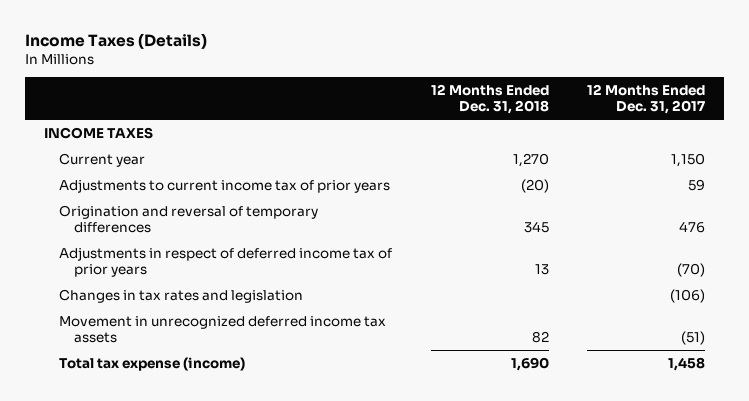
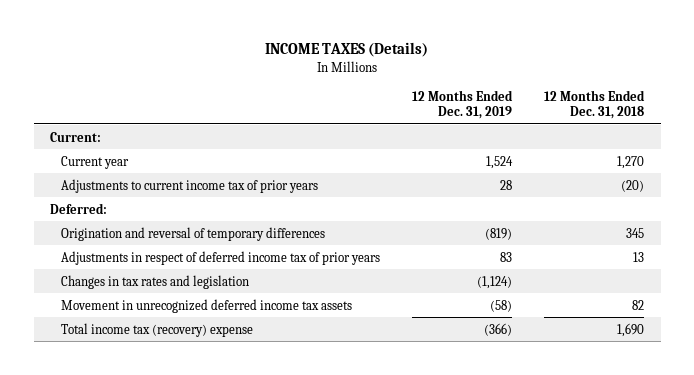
[25,33,208,50] Income Taxes (Details) -> [265,41,429,57] INCOME TAXES (Details)
[586,84,705,115] 12 Months Ended Dec. 31, 2017 -> none
none -> [412,90,514,120] 12 Months Ended Dec. 31, 2019
[44,126,154,139] INCOME TAXES -> none
none -> [49,131,101,142] Current:
none -> [49,202,107,214] Deferred:
[59,356,246,371] Total tax expense (income) -> [61,322,254,337] Total income tax (recovery) expense

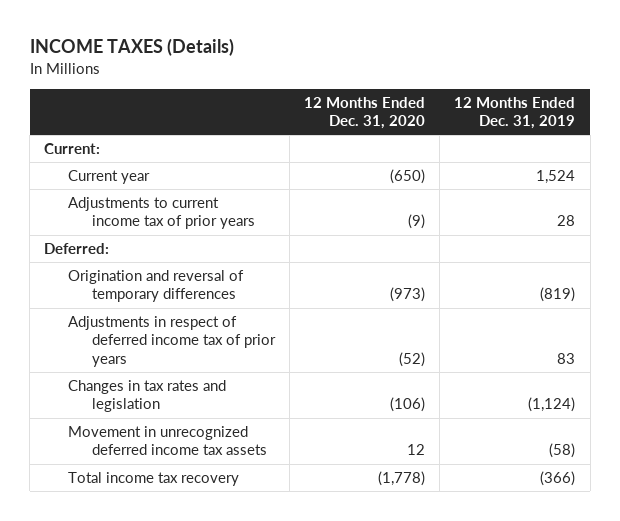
[544,90,646,120] 12 Months Ended Dec. 31, 2018 -> none
none -> [303,96,425,129] 12 Months Ended Dec. 31, 2020
[61,322,254,337] Total income tax (recovery) expense -> [67,472,239,487] Total income tax recovery

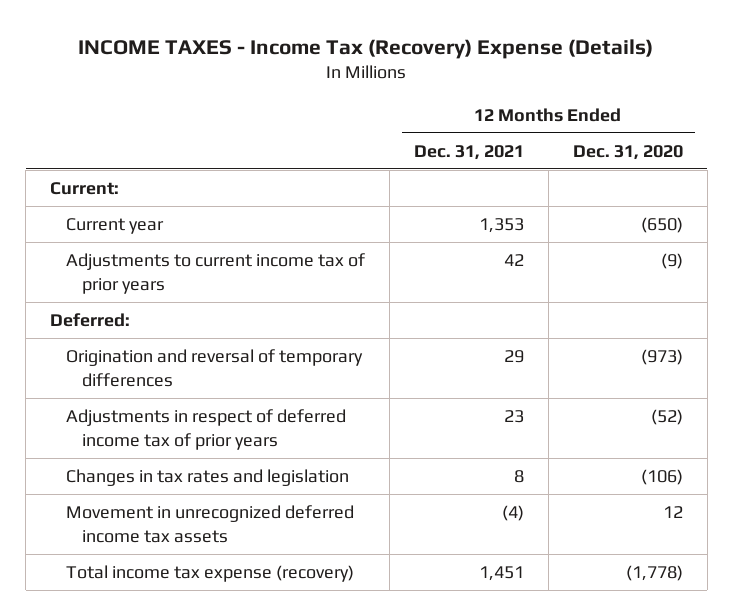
[29,38,234,57] INCOME TAXES (Details) -> [78,38,654,59] INCOME TAXES - Income Tax (Recovery) Expense (Details)
[454,96,576,129] 12 Months Ended Dec. 31, 2019 -> none
none -> [413,144,524,160] Dec. 31, 2021
[67,472,239,487] Total income tax recovery -> [66,565,355,583] Total income tax expense (recovery)

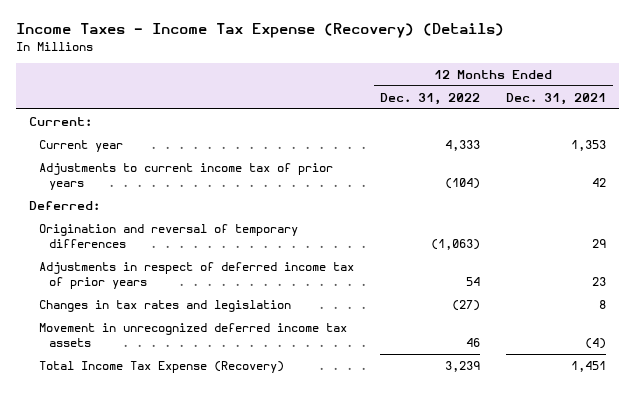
[78,38,654,59] INCOME TAXES - Income Tax (Recovery) Expense (Details) -> [15,23,504,39] Income Taxes - Income Tax Expense (Recovery) (Details)
[572,144,683,160] Dec. 31, 2020 -> none
none -> [380,92,481,105] Dec. 31, 2022
[66,565,355,583] Total income tax expense (recovery) -> [39,361,285,374] Total Income Tax Expense (Recovery)

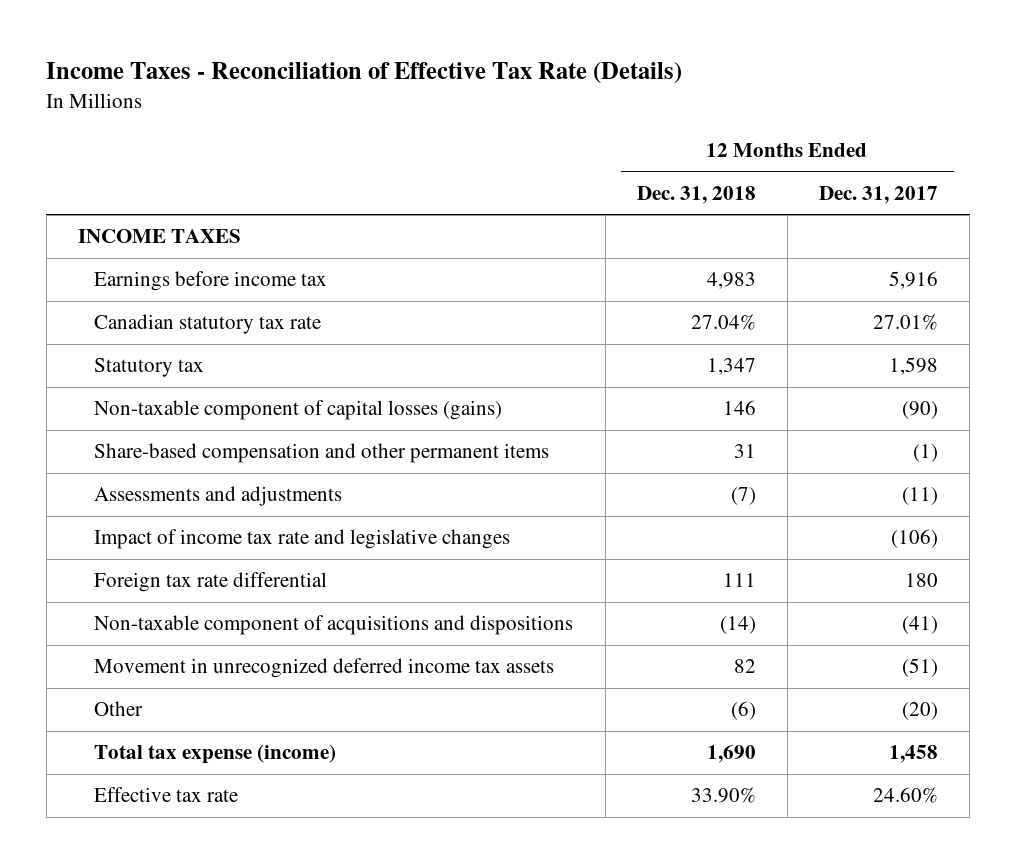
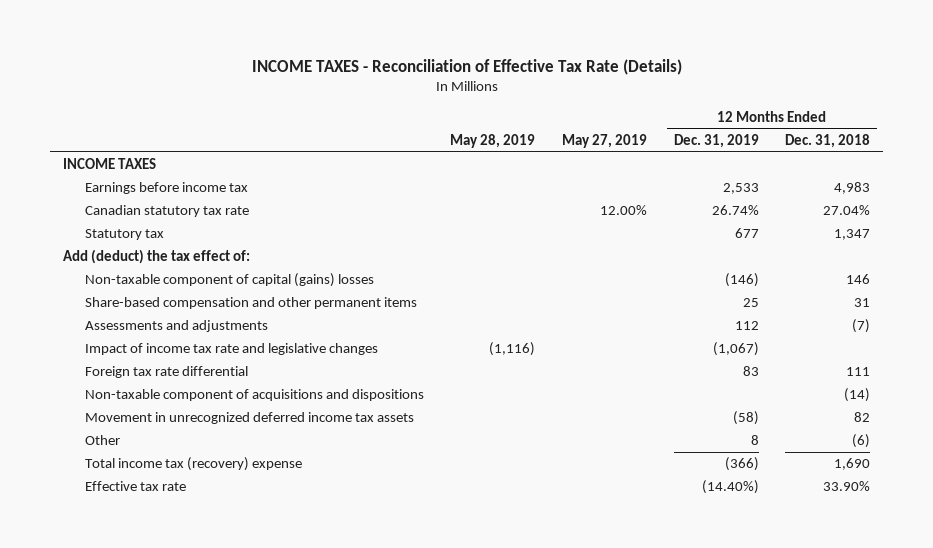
[46,62,683,85] Income Taxes - Reconciliation of Effective Tax Rate (Details) -> [251,58,682,75] INCOME TAXES - Reconciliation of Effective Tax Rate (Details)
[819,185,939,204] Dec. 31, 2017 -> none
none -> [450,133,536,148] May 28, 2019
none -> [561,133,647,148] May 27, 2019
none -> [673,133,759,148] Dec. 31, 2019
none -> [62,249,250,265] Add (deduct) the tax effect of:
[94,400,503,421] Non-taxable component of capital losses (gains) -> [84,273,374,288] Non-taxable component of capital (gains) losses
[94,744,337,765] Total tax expense (income) -> [84,457,302,472] Total income tax (recovery) expense

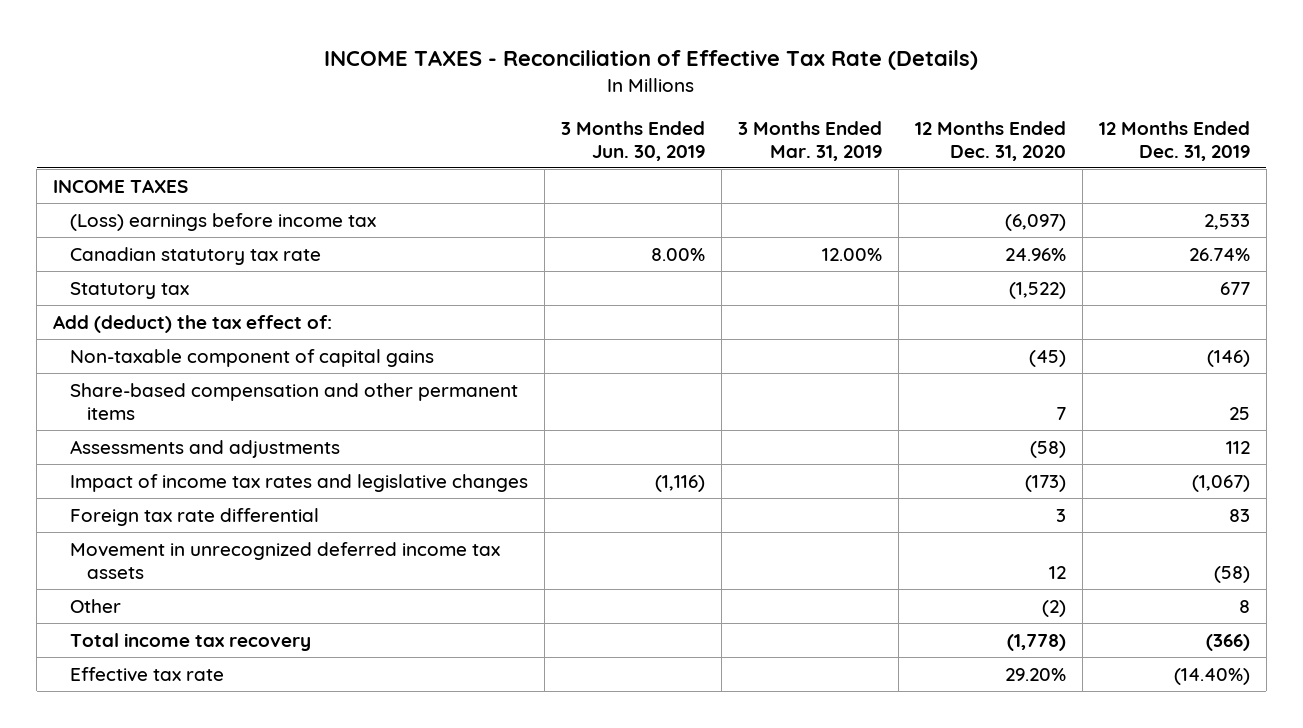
[450,133,536,148] May 28, 2019 -> none
[561,133,647,148] May 27, 2019 -> none
[785,133,871,148] Dec. 31, 2018 -> none
none -> [560,120,705,161] 3 Months Ended Jun. 30, 2019
none -> [737,120,882,161] 3 Months Ended Mar. 31, 2019
none -> [914,120,1066,161] 12 Months Ended Dec. 31, 2020
[84,182,248,195] Earnings before income tax -> [69,212,376,231] (Loss) earnings before income tax
[84,273,374,288] Non-taxable component of capital (gains) losses -> [69,348,434,367] Non-taxable component of capital gains
[84,343,378,356] Impact of income tax rate and legislative changes -> [69,473,528,492] Impact of income tax rates and legislative changes
[84,389,424,402] Non-taxable component of acquisitions and dispositions -> none
[84,457,302,472] Total income tax (recovery) expense -> [69,632,311,651] Total income tax recovery

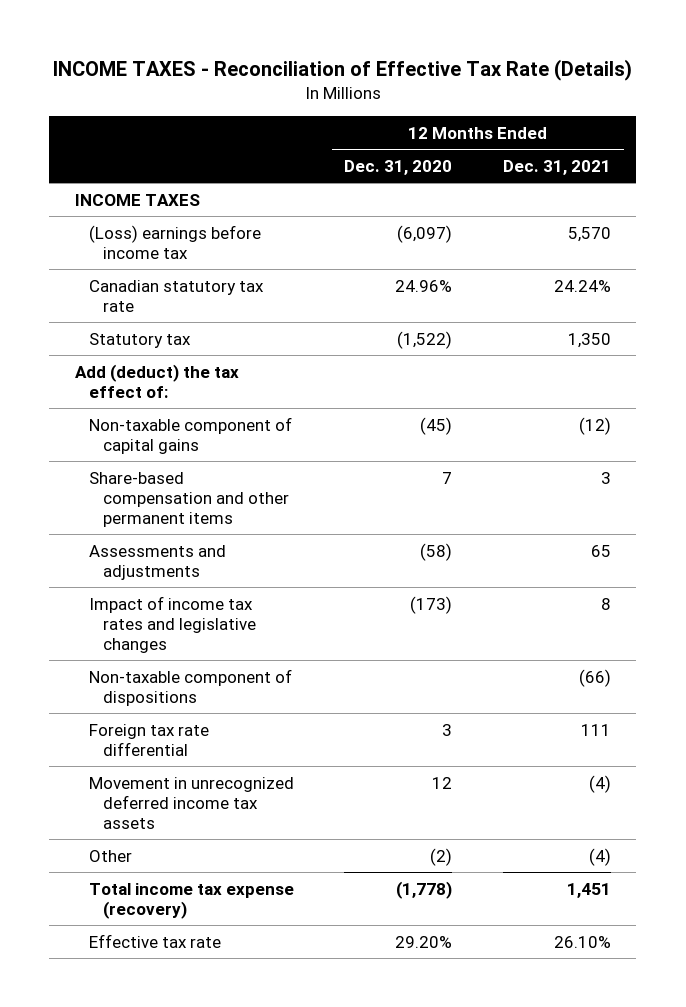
[560,120,705,161] 3 Months Ended Jun. 30, 2019 -> none
[737,120,882,161] 3 Months Ended Mar. 31, 2019 -> none
[1098,120,1250,161] 12 Months Ended Dec. 31, 2019 -> none
none -> [503,159,612,175] Dec. 31, 2021
none -> [88,668,292,706] Non-taxable component of dispositions
[69,632,311,651] Total income tax recovery -> [88,882,294,919] Total income tax expense (recovery)

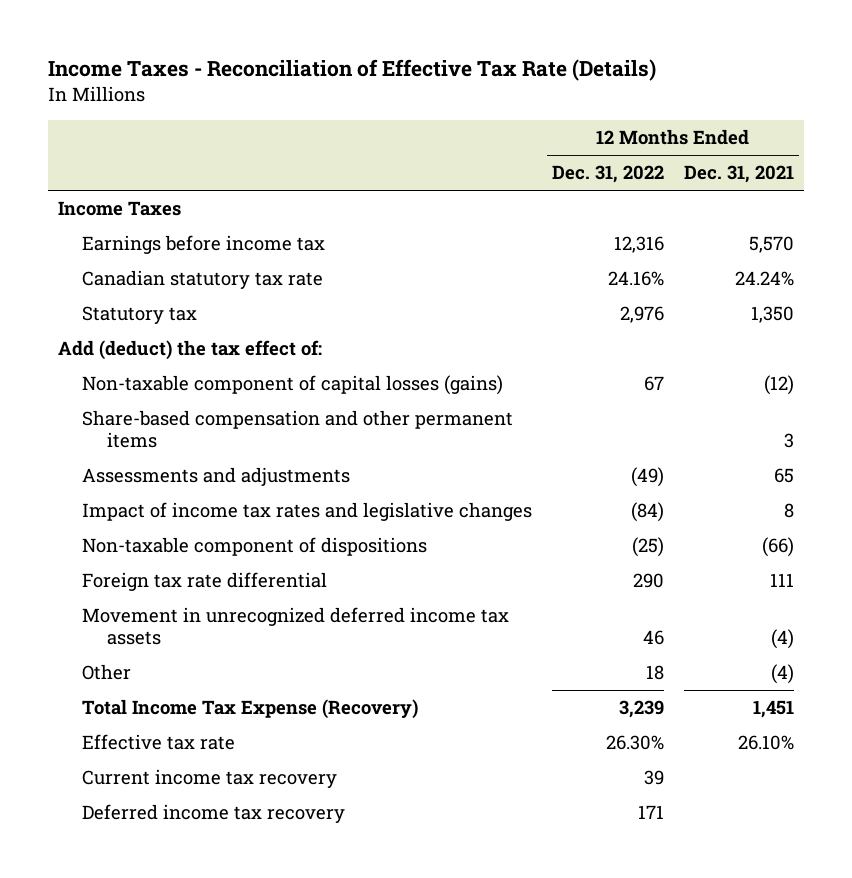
[52,58,632,81] INCOME TAXES - Reconciliation of Effective Tax Rate (Details) -> [47,59,656,82] Income Taxes - Reconciliation of Effective Tax Rate (Details)
[344,159,453,175] Dec. 31, 2020 -> none
none -> [552,165,665,184] Dec. 31, 2022
[74,193,200,206] INCOME TAXES -> [57,201,181,217] Income Taxes
[88,224,261,259] (Loss) earnings before income tax -> [82,235,326,255] Earnings before income tax
[88,416,292,454] Non-taxable component of capital gains -> [82,375,504,396] Non-taxable component of capital losses (gains)
[88,882,294,919] Total income tax expense (recovery) -> [82,699,419,720] Total Income Tax Expense (Recovery)
none -> [82,769,338,789] Current income tax recovery
none -> [82,804,346,824] Deferred income tax recovery

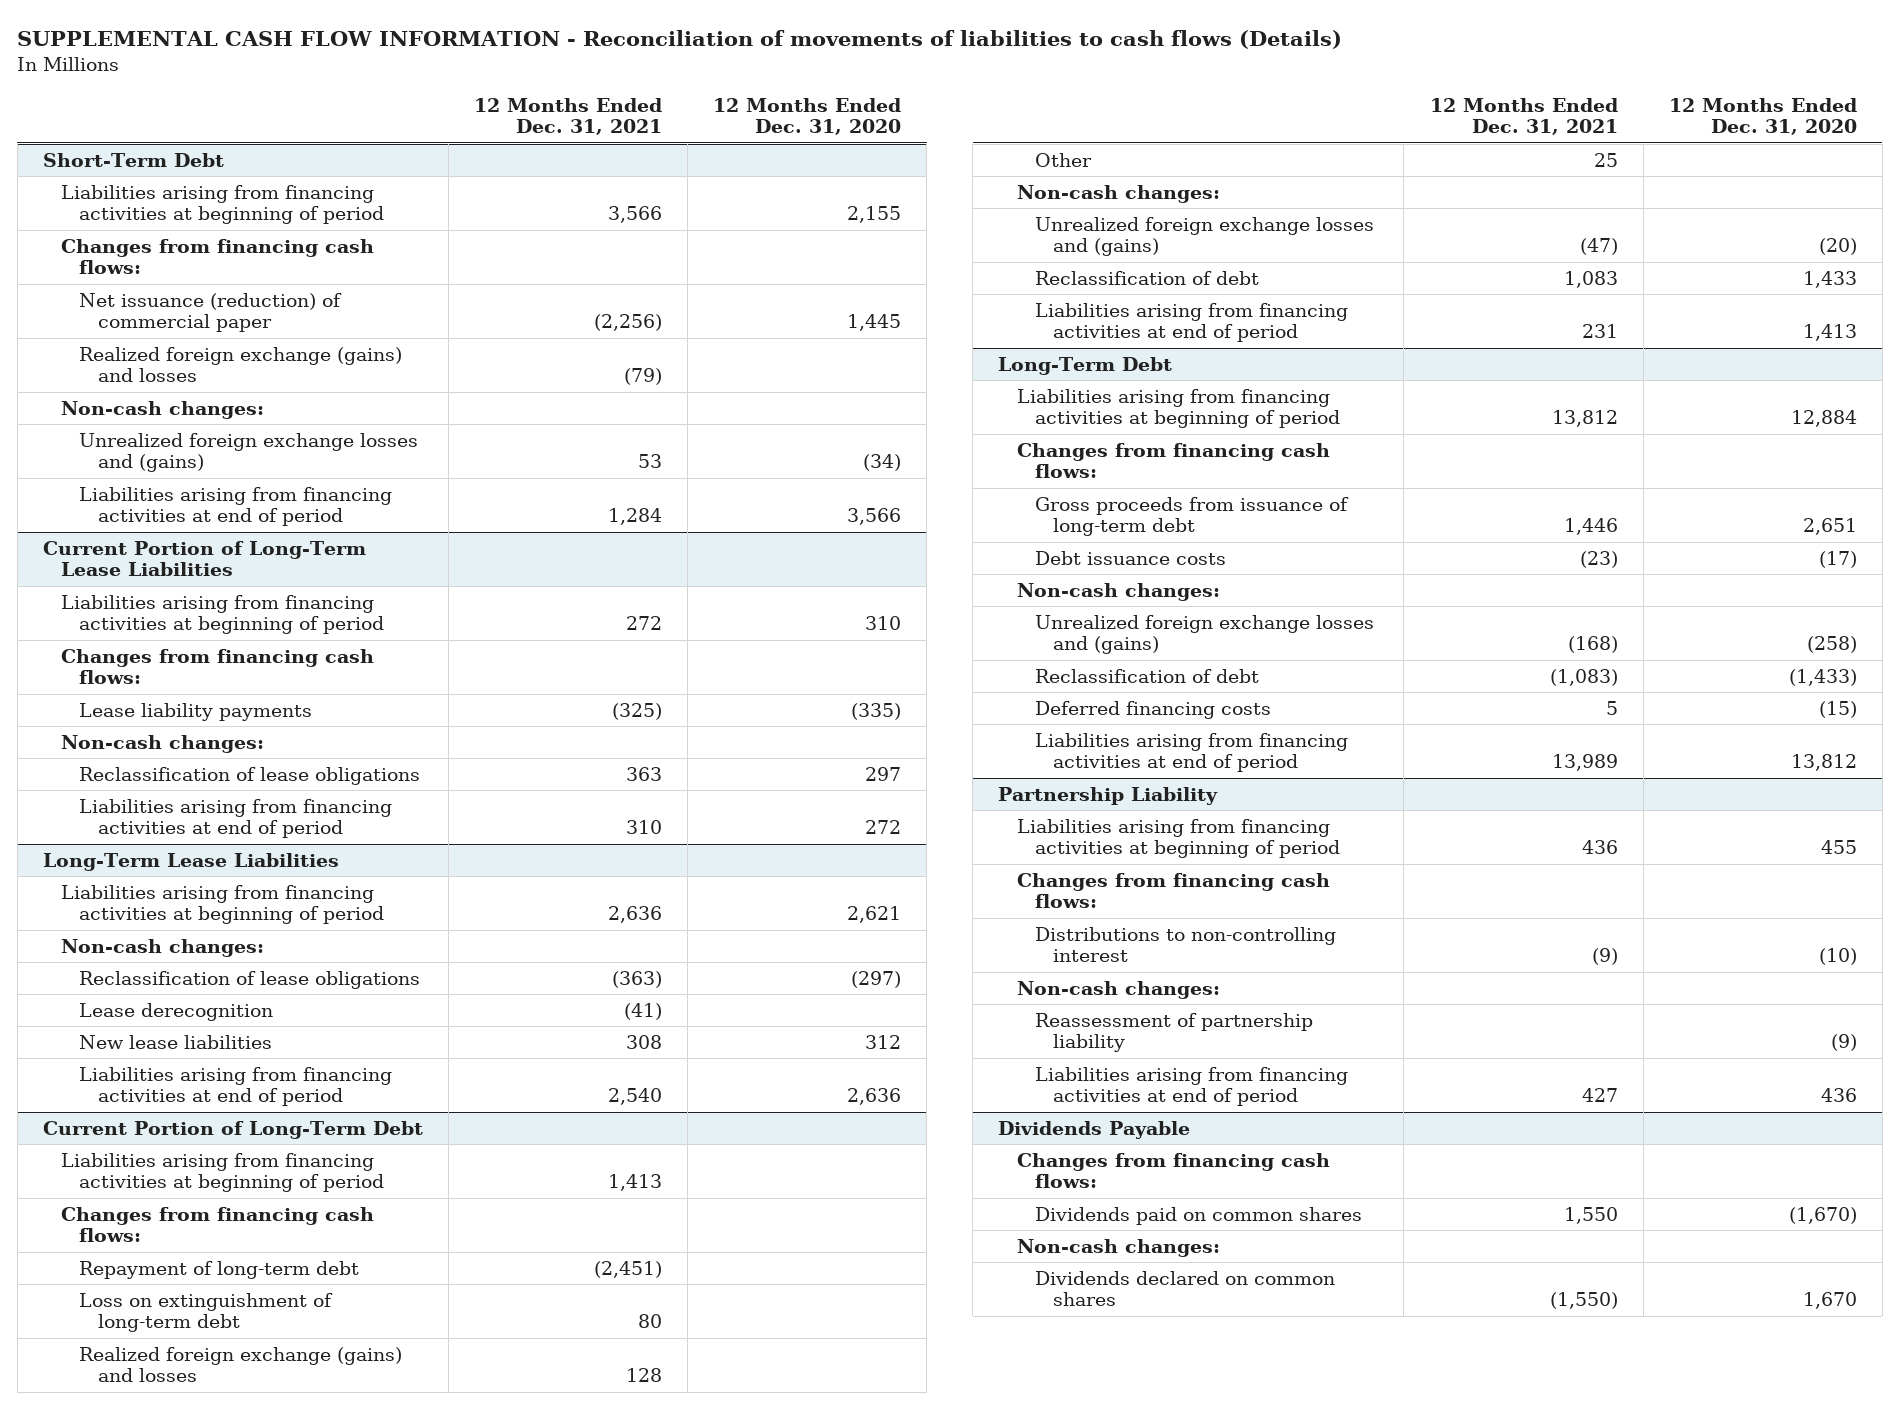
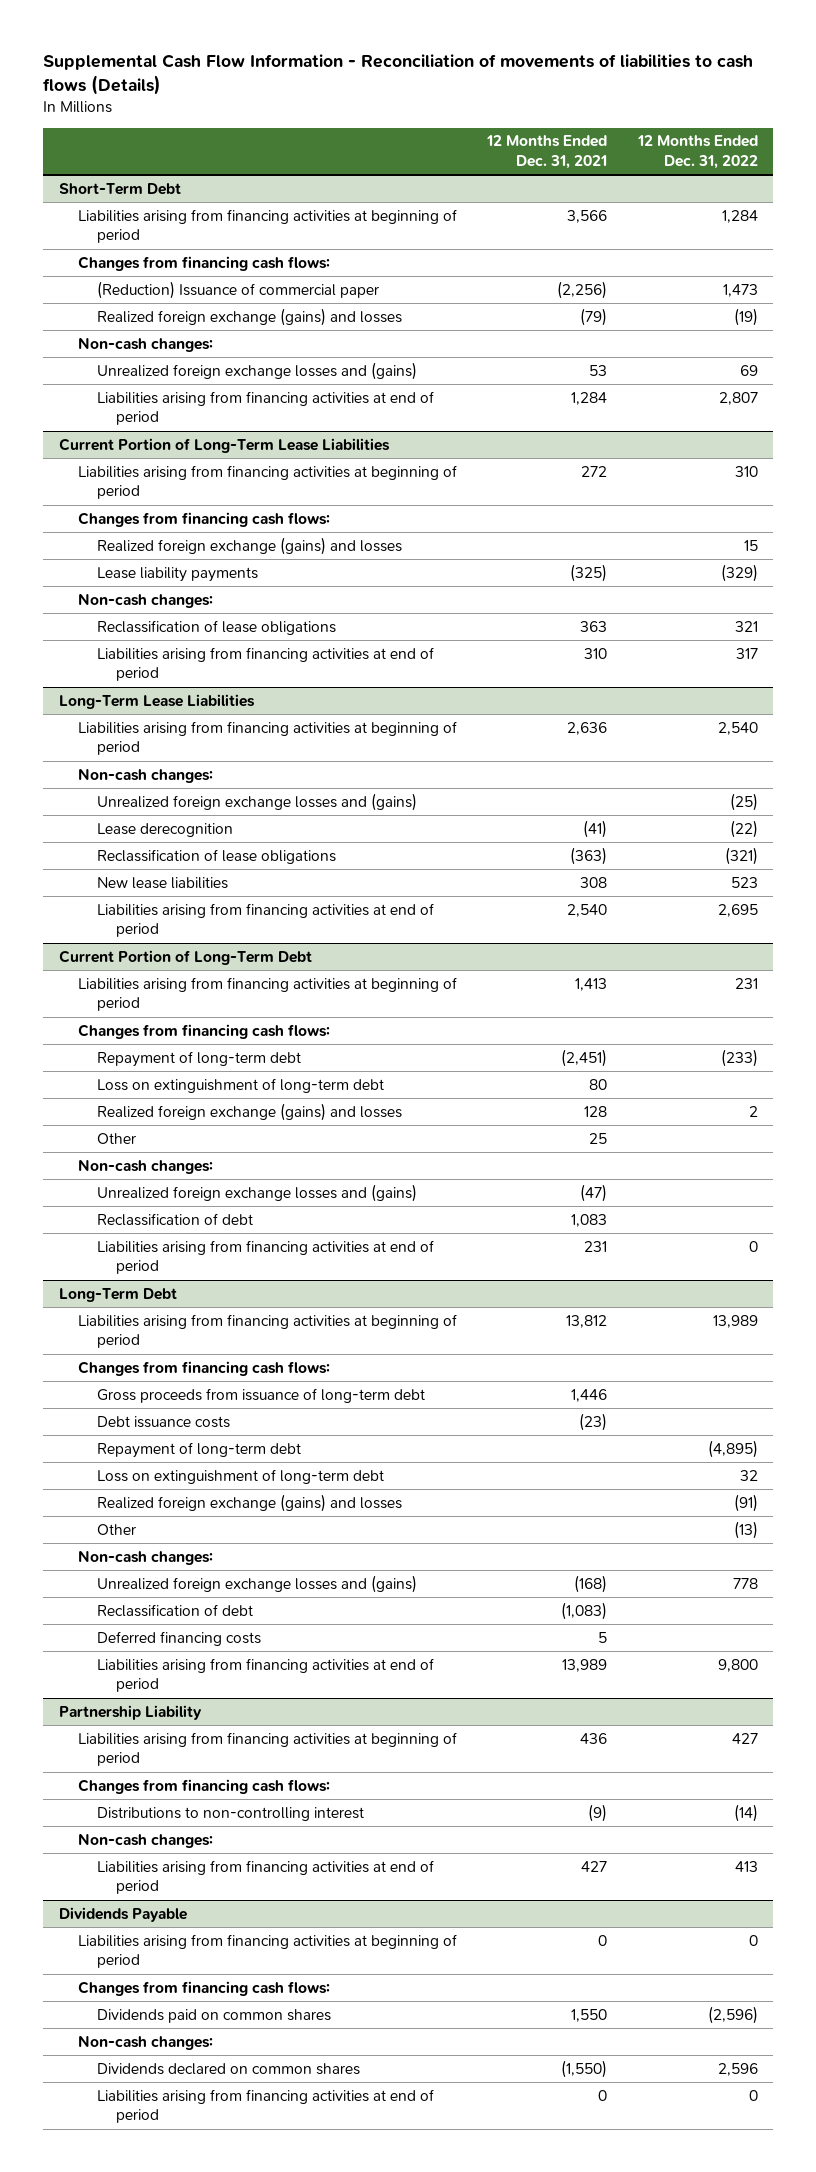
[17,29,1343,49] SUPPLEMENTAL CASH FLOW INFORMATION - Reconciliation of movements of liabilities to cash flows (Details) -> [43,54,754,96] Supplemental Cash Flow Information - Reconciliation of movements of liabilities to cash flows (Details)
[713,97,902,136] 12 Months Ended Dec. 31, 2020 -> none
none -> [636,135,758,169] 12 Months Ended Dec. 31, 2022
[79,292,343,333] Net issuance (reduction) of commercial paper -> [97,280,380,299] (Reduction) Issuance of commercial paper
none -> [97,536,403,555] Realized foreign exchange (gains) and losses
none -> [97,792,418,811] Unrealized foreign exchange losses and (gains)
[79,970,421,989] Reclassification of lease obligations -> [97,848,337,864] Reclassification of lease obligations
none -> [97,1441,302,1458] Repayment of long-term debt
none -> [97,1468,385,1484] Loss on extinguishment of long-term debt
none -> [97,1493,403,1512] Realized foreign exchange (gains) and losses
none -> [97,1523,137,1535] Other
[1034,1012,1313,1053] Reassessment of partnership liability -> none
none -> [77,1933,457,1969] Liabilities arising from financing activities at beginning of period
none -> [97,2088,435,2124] Liabilities arising from financing activities at end of period

